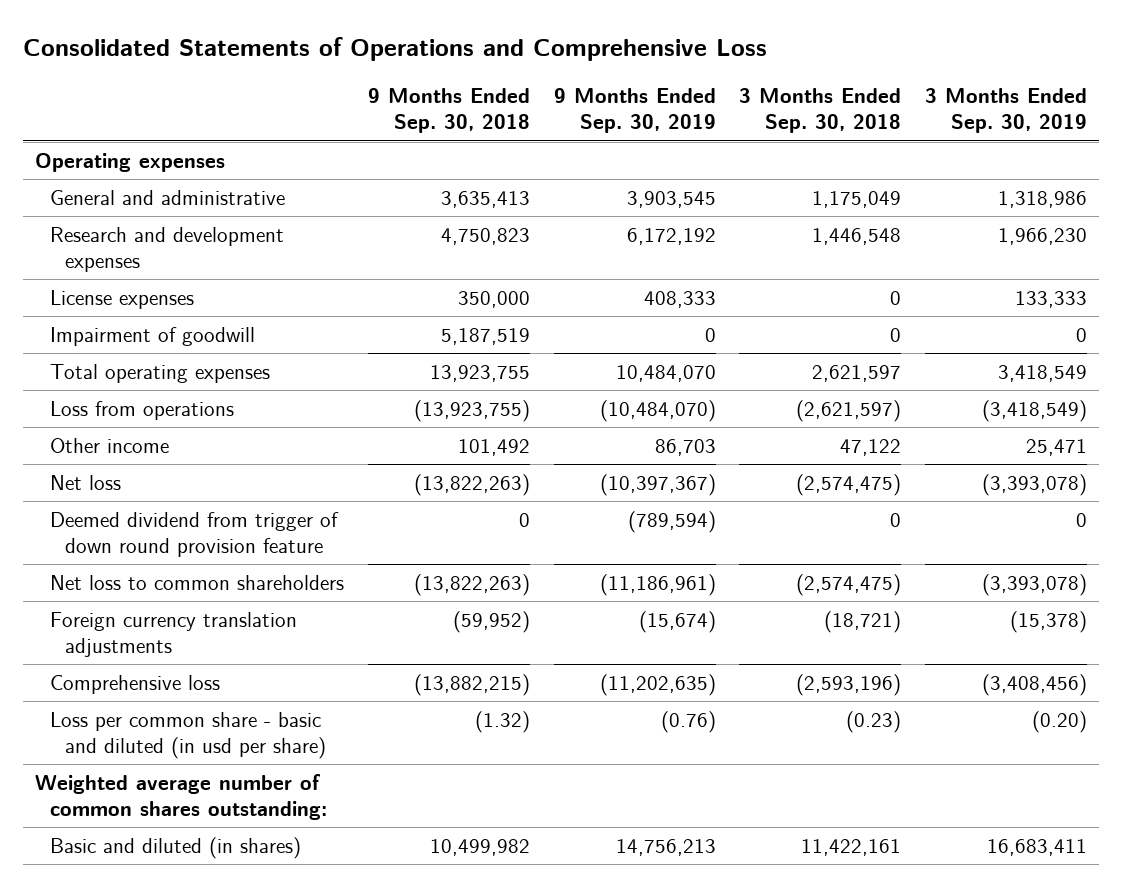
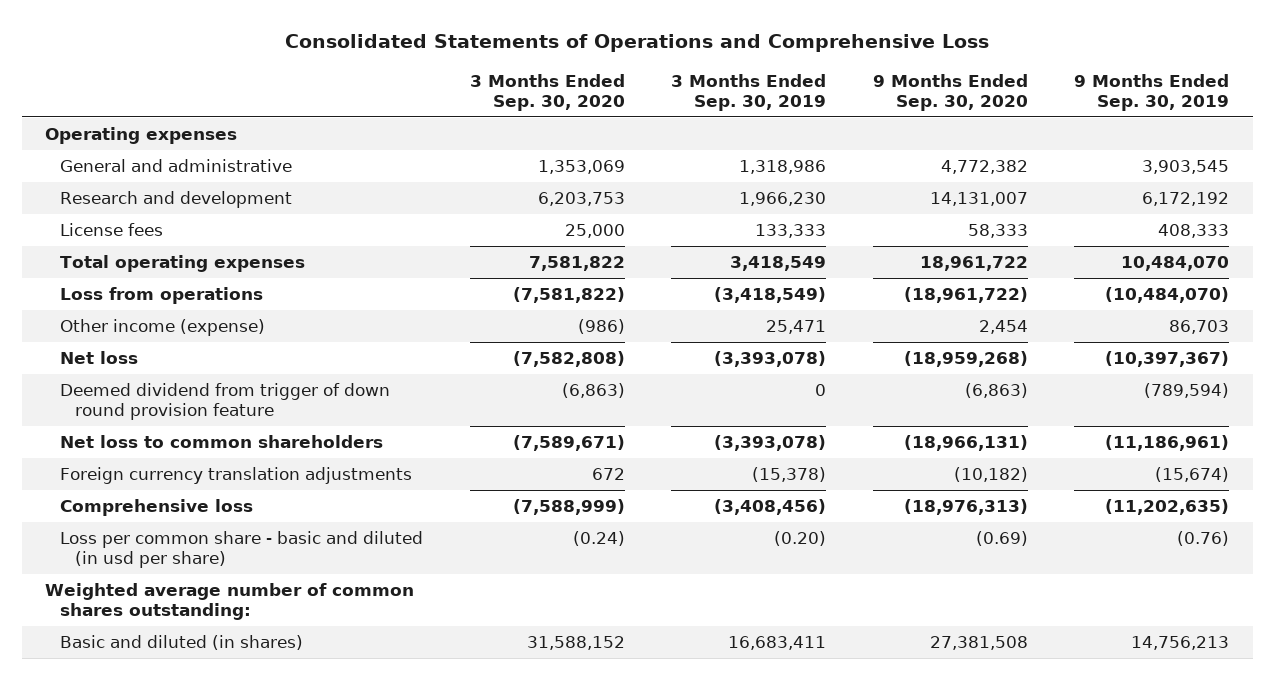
[367,88,530,134] 9 Months Ended Sep. 30, 2018 -> none
[739,88,902,134] 3 Months Ended Sep. 30, 2018 -> none
none -> [469,73,625,111] 3 Months Ended Sep. 30, 2020
none -> [872,73,1028,111] 9 Months Ended Sep. 30, 2020
[50,327,256,347] Impairment of goodwill -> none
[50,227,285,273] Research and development expenses -> [59,191,292,209] Research and development
[50,290,195,310] License expenses -> [59,223,163,237] License fees
[50,438,170,454] Other income -> [59,319,265,337] Other income (expense)

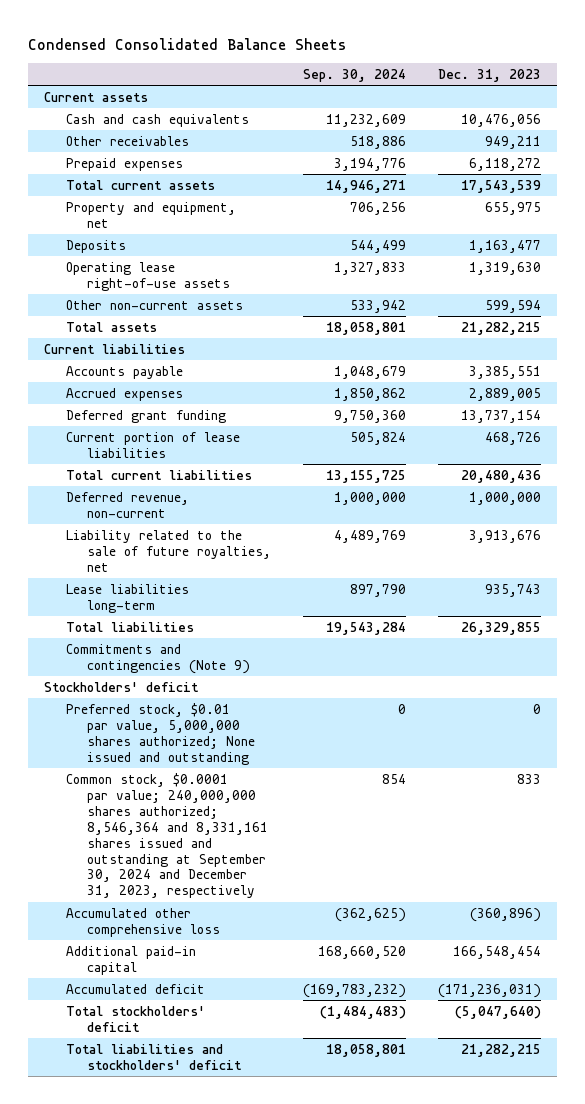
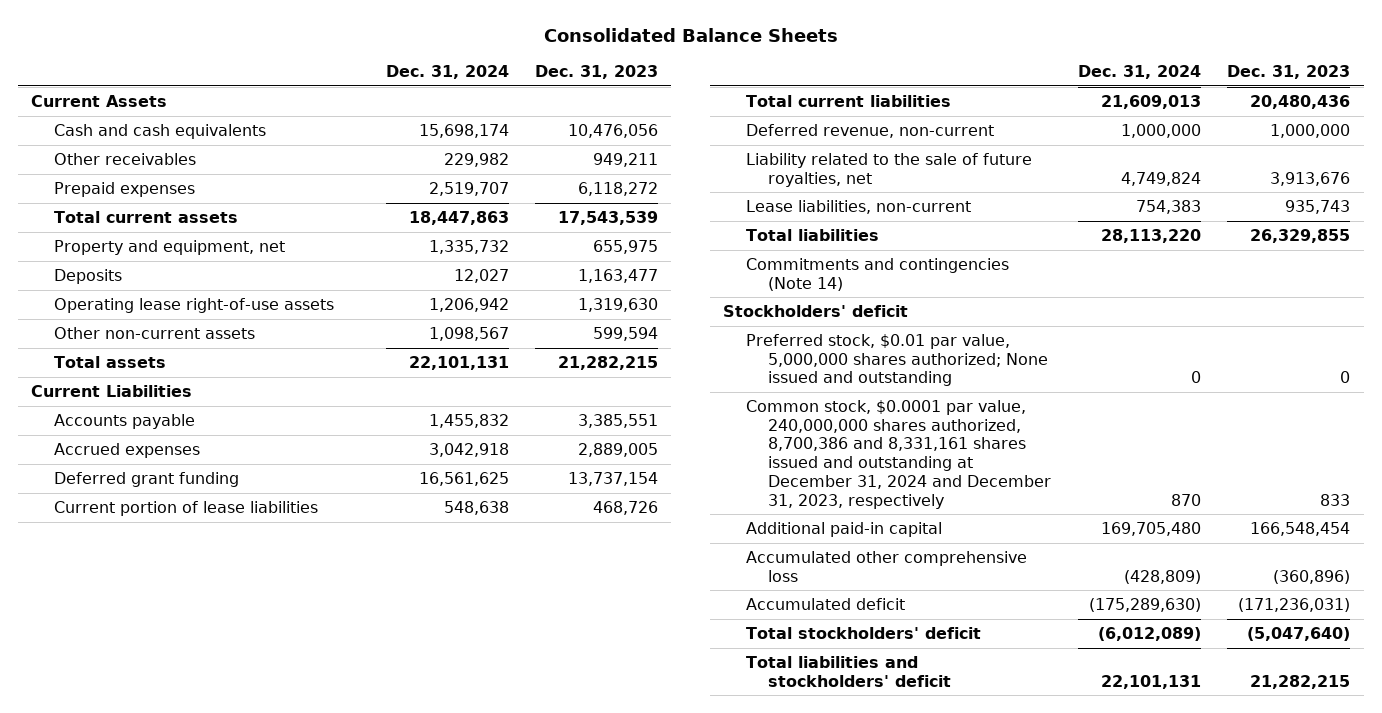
[28,37,347,50] Condensed Consolidated Balance Sheets -> [543,27,838,42] Consolidated Balance Sheets
[302,69,406,83] Sep. 30, 2024 -> none
none -> [385,65,509,80] Dec. 31, 2024
[44,91,149,102] Current assets -> [31,94,168,107] Current Assets
[44,343,186,354] Current liabilities -> [31,384,193,397] Current Liabilities
[65,583,189,613] Lease liabilities long-term -> [745,199,971,214] Lease liabilities, non-current
[65,643,250,674] Commitments and contingencies (Note 9) -> [745,257,1009,291] Commitments and contingencies (Note 14)
[65,772,268,899] Common stock, $0.0001 par value; 240,000,000 shares authorized; 8,546,364 and 8,331,161 shares issued and outstanding at September 30, 2024 and December 31, 2023, respectively -> [745,399,1052,509] Common stock, $0.0001 par value, 240,000,000 shares authorized, 8,700,386 and 8,331,161 shares issued and outstanding at December 31, 2024 and December 31, 2023, respectively
[65,907,220,937] Accumulated other comprehensive loss -> [745,550,1027,582] Accumulated other comprehensive loss

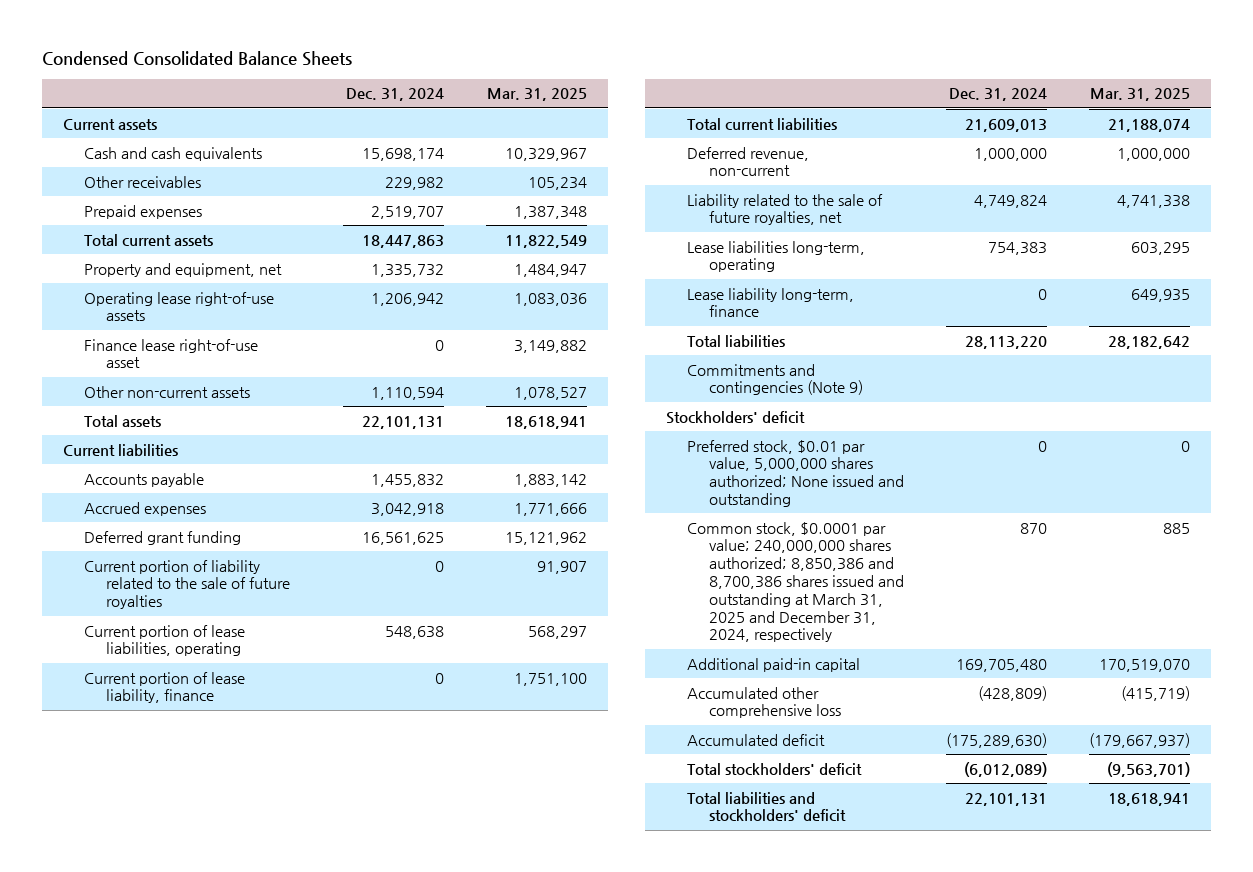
[543,27,838,42] Consolidated Balance Sheets -> [41,51,352,67] Condensed Consolidated Balance Sheets
[535,65,659,80] Dec. 31, 2023 -> none
none -> [487,88,588,102] Mar. 31, 2025
[31,94,168,107] Current Assets -> [62,118,157,130] Current assets
[53,268,122,284] Deposits -> none
none -> [84,338,259,369] Finance lease right-of-use asset
[428,326,509,341] 1,098,567 -> [371,386,445,400] 1,110,594
[31,384,193,397] Current Liabilities -> [62,443,178,456] Current liabilities
none -> [84,559,291,610] Current portion of liability related to the sale of future royalties
[53,500,318,516] Current portion of lease liabilities -> [84,624,246,657] Current portion of lease liabilities, operating
none -> [84,671,246,704] Current portion of lease liability, finance
[745,199,971,214] Lease liabilities, non-current -> [687,240,866,273] Lease liabilities long-term, operating
none -> [687,287,855,318] Lease liability long-term, finance
[745,257,1009,291] Commitments and contingencies (Note 14) -> [687,363,863,396] Commitments and contingencies (Note 9)
[745,399,1052,509] Common stock, $0.0001 par value, 240,000,000 shares authorized, 8,700,386 and 8,331,161 shares issued and outstanding at December 31, 2024 and December 31, 2023, respectively -> [687,521,904,643] Common stock, $0.0001 par value; 240,000,000 shares authorized; 8,850,386 and 8,700,386 shares issued and outstanding at March 31, 2025 and December 31, 2024, respectively

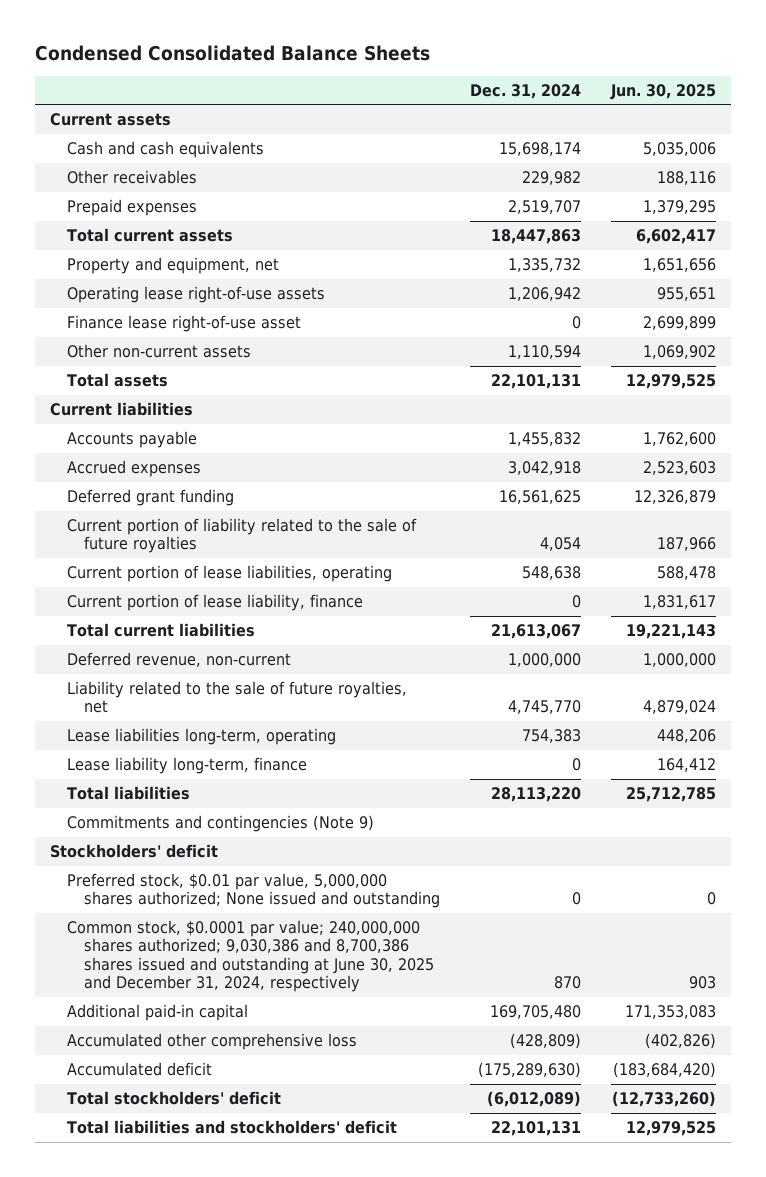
[487,88,588,102] Mar. 31, 2025 -> none
none -> [610,83,717,100] Jun. 30, 2025
[435,560,445,572] 0 -> [540,537,582,552] 4,054
[964,118,1047,132] 21,609,013 -> [491,624,582,640] 21,613,067
[973,194,1047,208] 4,749,824 -> [508,700,582,715] 4,745,770
[687,521,904,643] Common stock, $0.0001 par value; 240,000,000 shares authorized; 8,850,386 and 8,700,386 shares issued and outstanding at March 31, 2025 and December 31, 2024, respectively -> [66,920,434,993] Common stock, $0.0001 par value; 240,000,000 shares authorized; 9,030,386 and 8,700,386 shares issued and outstanding at June 30, 2025 and December 31, 2024, respectively

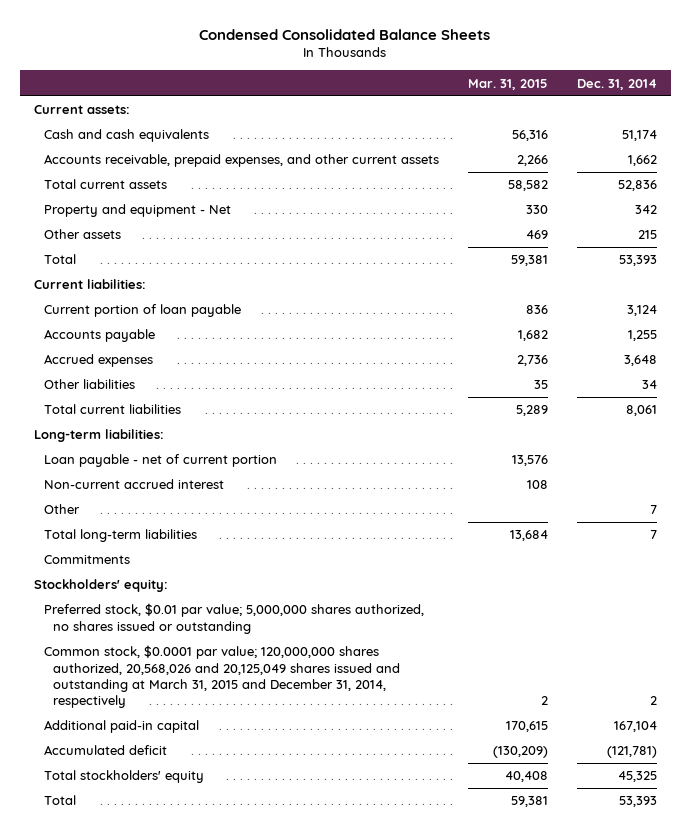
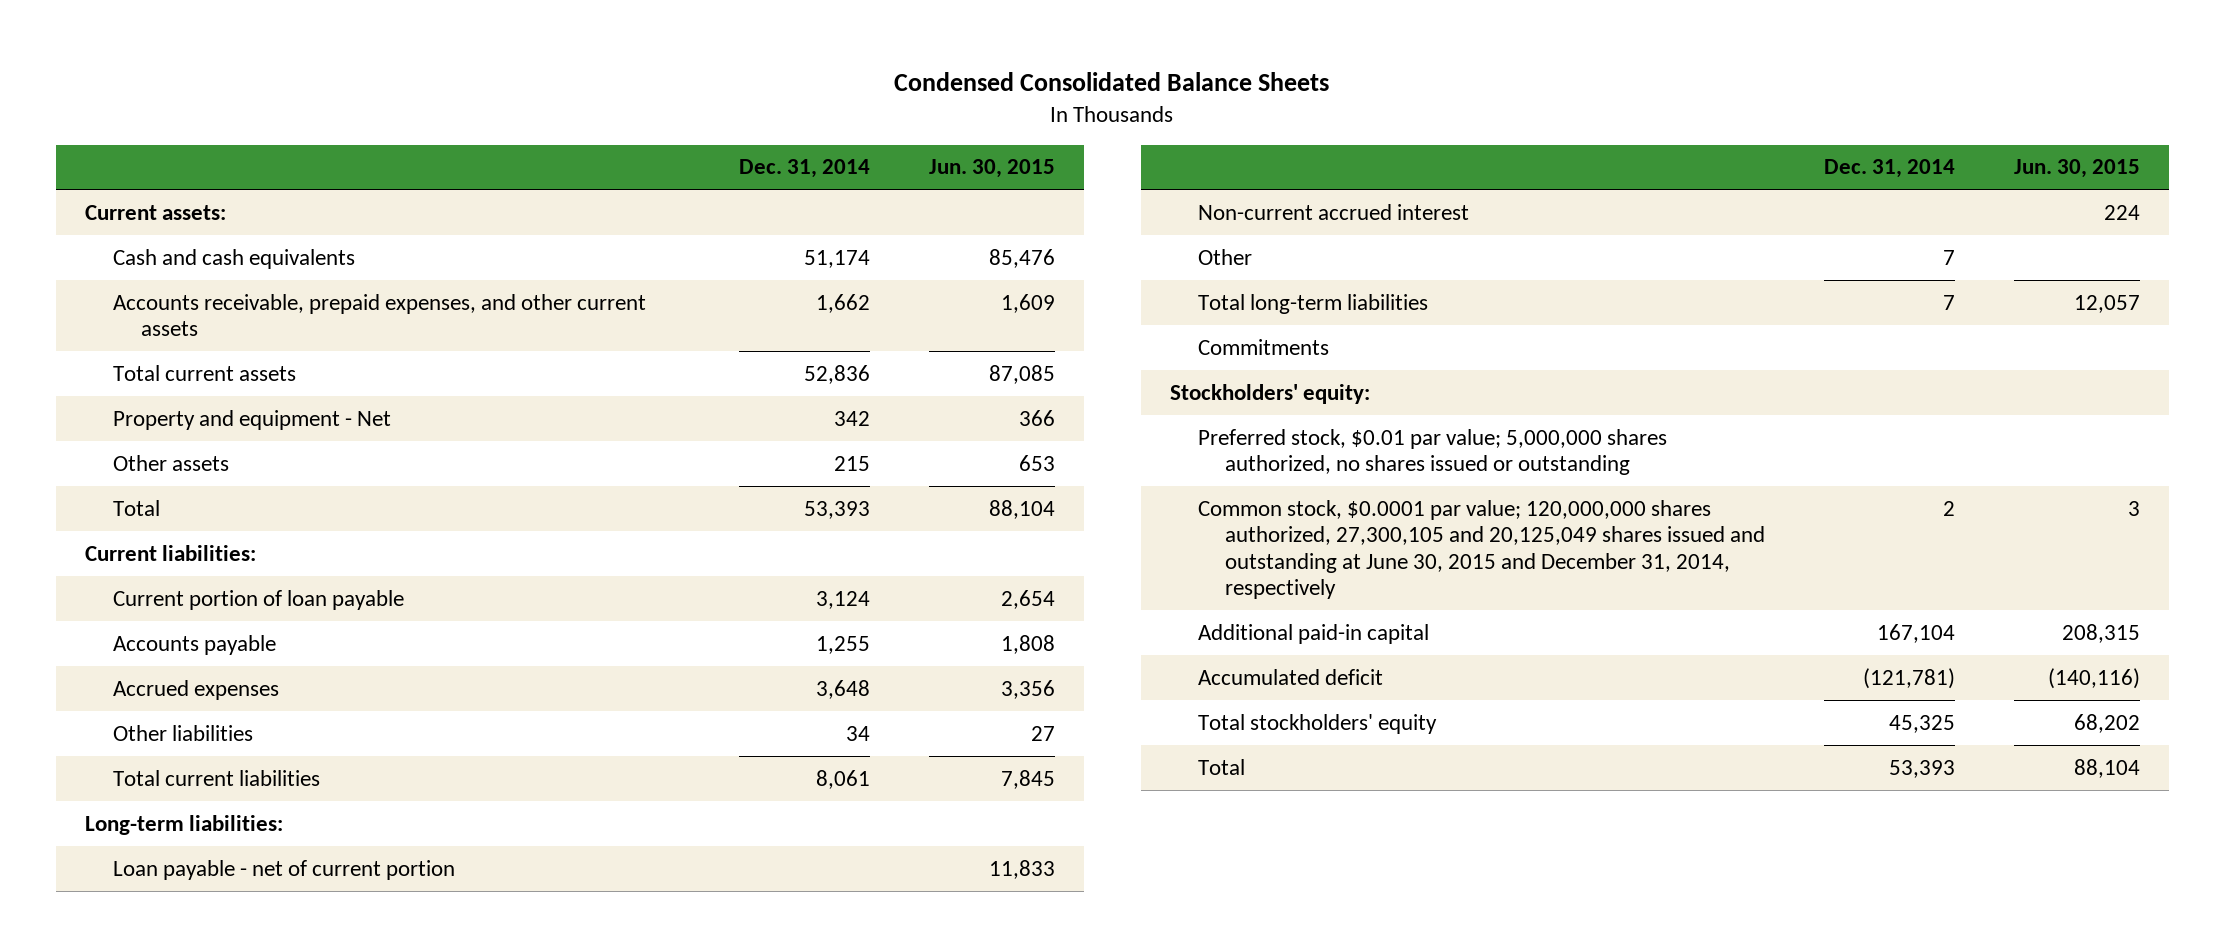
[467,78,548,90] Mar. 31, 2015 -> none
none -> [928,159,1055,179] Jun. 30, 2015
[43,645,401,709] Common stock, $0.0001 par value; 120,000,000 shares authorized, 20,568,026 and 20,125,049 shares issued and outstanding at March 31, 2015 and December 31, 2014, respectively -> [1197,499,1766,600] Common stock, $0.0001 par value; 120,000,000 shares authorized, 27,300,105 and 20,125,049 shares issued and outstanding at June 30, 2015 and December 31, 2014, respectively

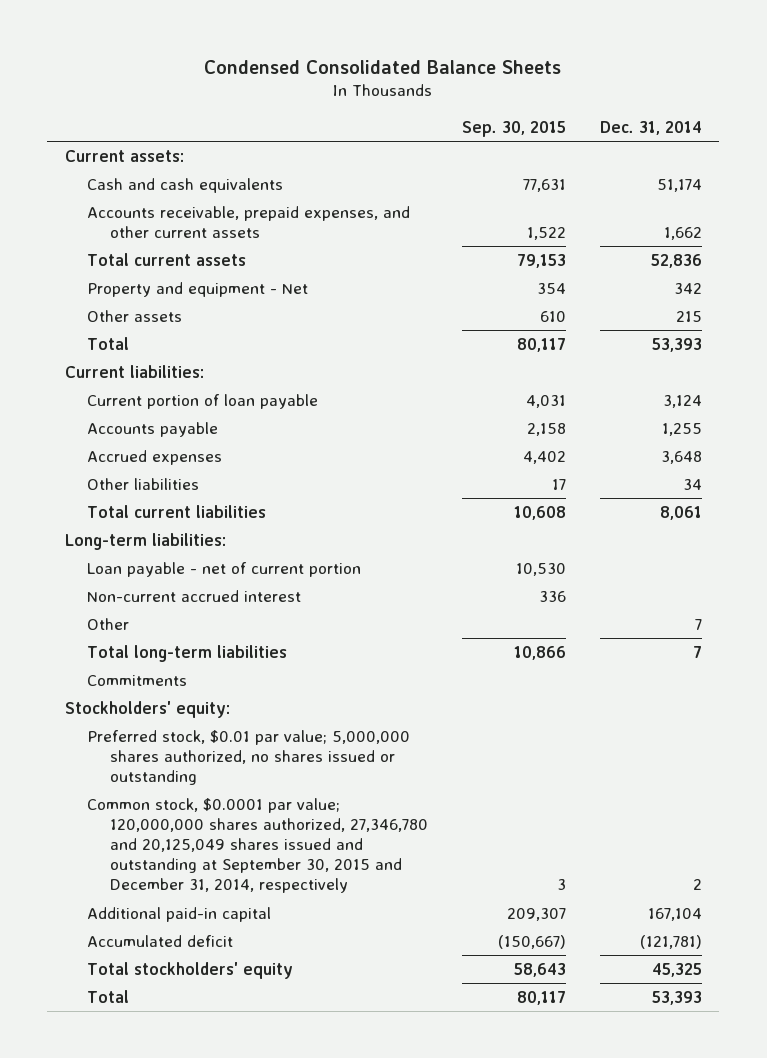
[928,159,1055,179] Jun. 30, 2015 -> none
none -> [461,120,566,137] Sep. 30, 2015
[1197,499,1766,600] Common stock, $0.0001 par value; 120,000,000 shares authorized, 27,300,105 and 20,125,049 shares issued and outstanding at June 30, 2015 and December 31, 2014, respectively -> [87,797,428,894] Common stock, $0.0001 par value; 120,000,000 shares authorized, 27,346,780 and 20,125,049 shares issued and outstanding at September 30, 2015 and December 31, 2014, respectively

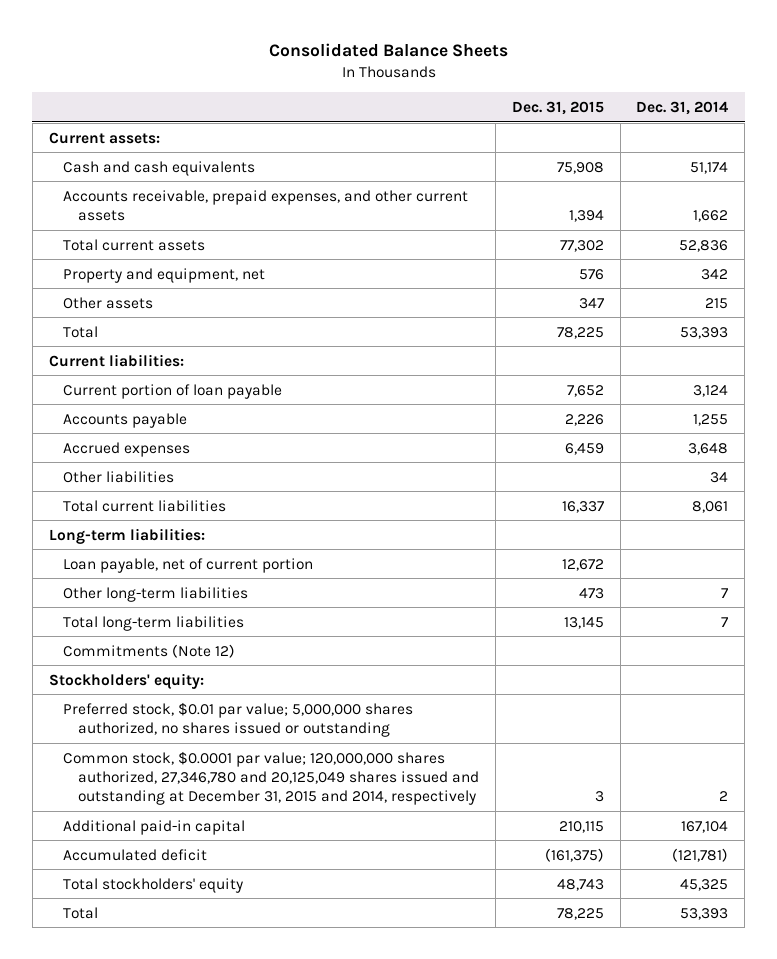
[204,59,562,74] Condensed Consolidated Balance Sheets -> [268,43,508,58] Consolidated Balance Sheets
[461,120,566,137] Sep. 30, 2015 -> none
none -> [511,100,604,115] Dec. 31, 2015
[87,281,309,297] Property and equipment - Net -> [63,267,266,283] Property and equipment, net
[87,589,302,602] Non-current accrued interest -> none
[87,561,362,577] Loan payable - net of current portion -> [63,557,314,573] Loan payable, net of current portion
[87,617,130,630] Other -> [63,586,249,602] Other long-term liabilities
[87,674,188,686] Commitments -> [63,643,236,658] Commitments (Note 12)
[87,797,428,894] Common stock, $0.0001 par value; 120,000,000 shares authorized, 27,346,780 and 20,125,049 shares issued and outstanding at September 30, 2015 and December 31, 2014, respectively -> [63,750,479,805] Common stock, $0.0001 par value; 120,000,000 shares authorized, 27,346,780 and 20,125,049 shares issued and outstanding at December 31, 2015 and 2014, respectively

